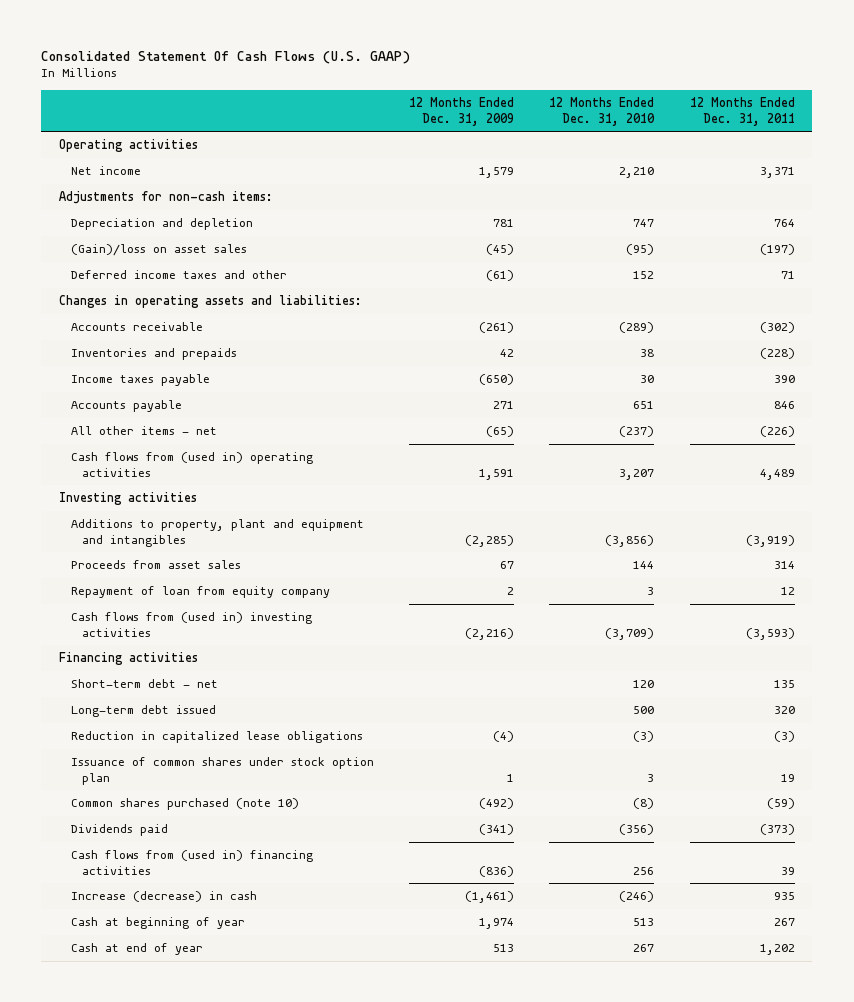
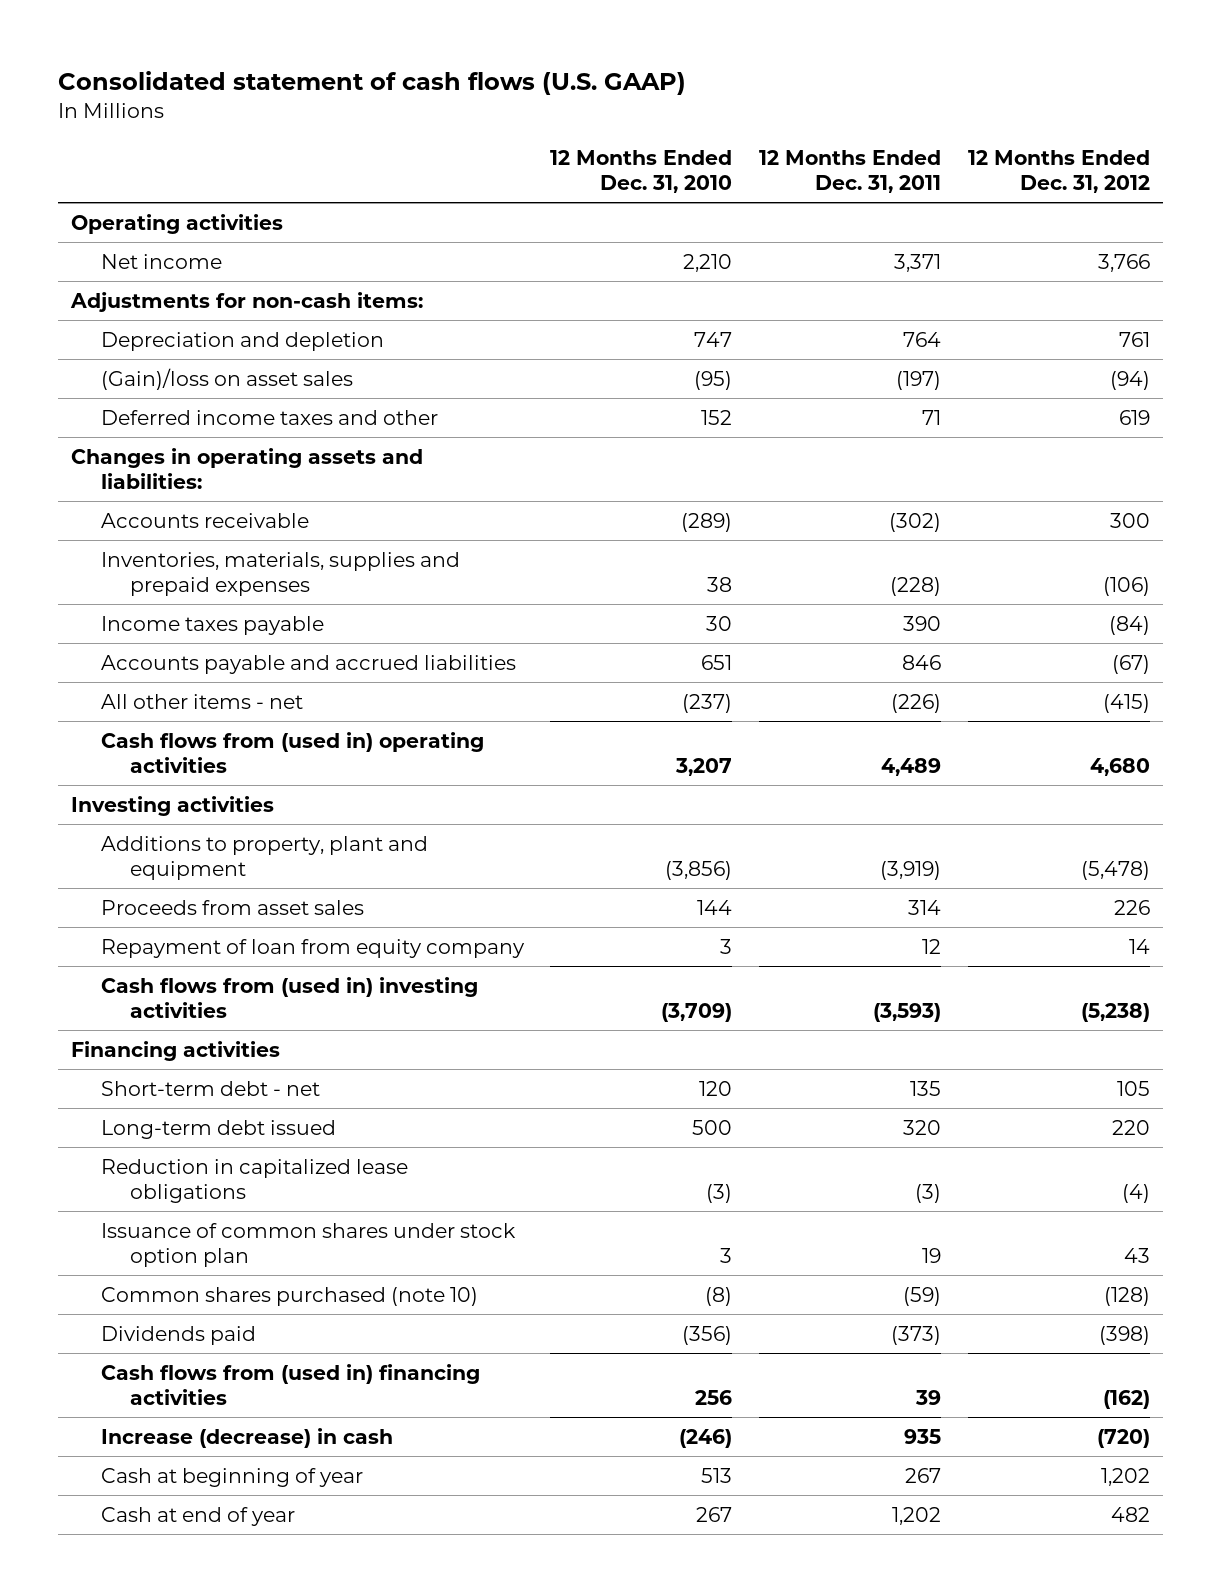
[41,50,411,64] Consolidated Statement Of Cash Flows (U.S. GAAP) -> [57,71,686,96] Consolidated statement of cash flows (U.S. GAAP)
[408,96,514,126] 12 Months Ended Dec. 31, 2009 -> none
none -> [967,150,1150,194] 12 Months Ended Dec. 31, 2012
[70,348,237,361] Inventories and prepaids -> [100,551,460,596] Inventories, materials, supplies and prepaid expenses
[70,400,182,413] Accounts payable -> [100,654,516,674] Accounts payable and accrued liabilities
[70,519,364,547] Additions to property, plant and equipment and intangibles -> [100,835,428,880] Additions to property, plant and equipment

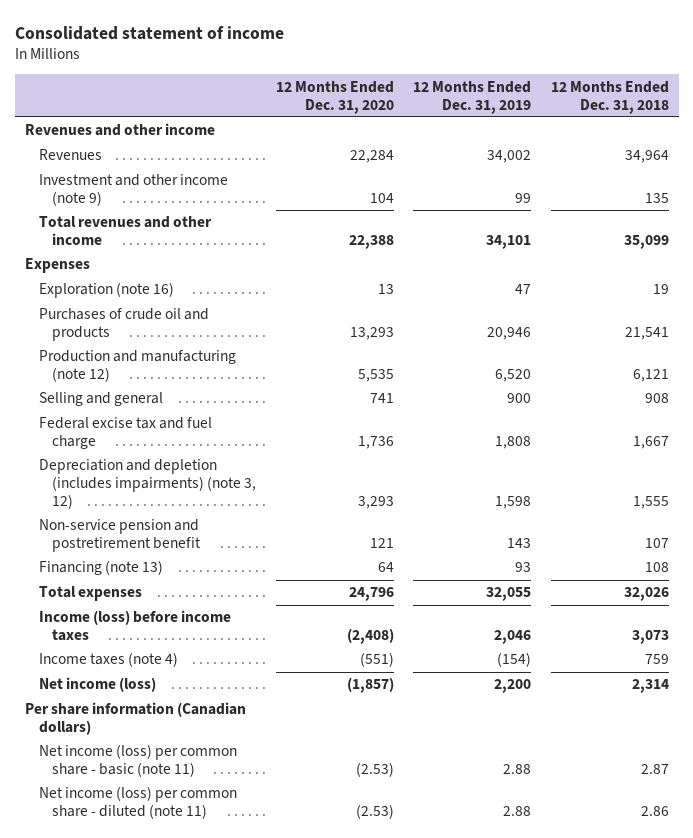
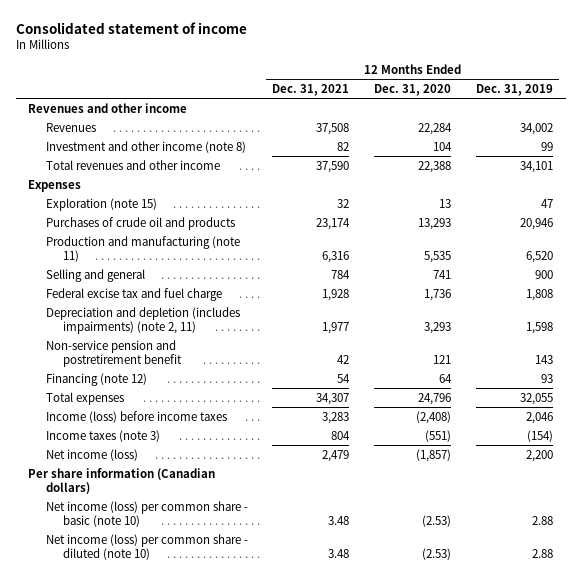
[550,80,669,114] 12 Months Ended Dec. 31, 2018 -> none
none -> [272,84,350,97] Dec. 31, 2021
[38,174,228,207] Investment and other income (note 9) -> [45,140,246,153] Investment and other income (note 8)
[38,282,174,299] Exploration (note 16) -> [45,197,157,211] Exploration (note 15)
[38,350,236,383] Production and manufacturing (note 12) -> [45,235,240,262] Production and manufacturing (note 11)
[38,459,257,509] Depreciation and depletion (includes impairments) (note 3, 12) -> [45,306,240,334] Depreciation and depletion (includes impairments) (note 2, 11)
[38,560,163,576] Financing (note 13) -> [45,372,147,386] Financing (note 12)
[38,652,178,668] Income taxes (note 4) -> [45,429,160,442] Income taxes (note 3)
[38,744,237,778] Net income (loss) per common share - basic (note 11) -> [45,500,248,527] Net income (loss) per common share - basic (note 10)
[38,786,237,820] Net income (loss) per common share - diluted (note 11) -> [45,533,248,560] Net income (loss) per common share - diluted (note 10)

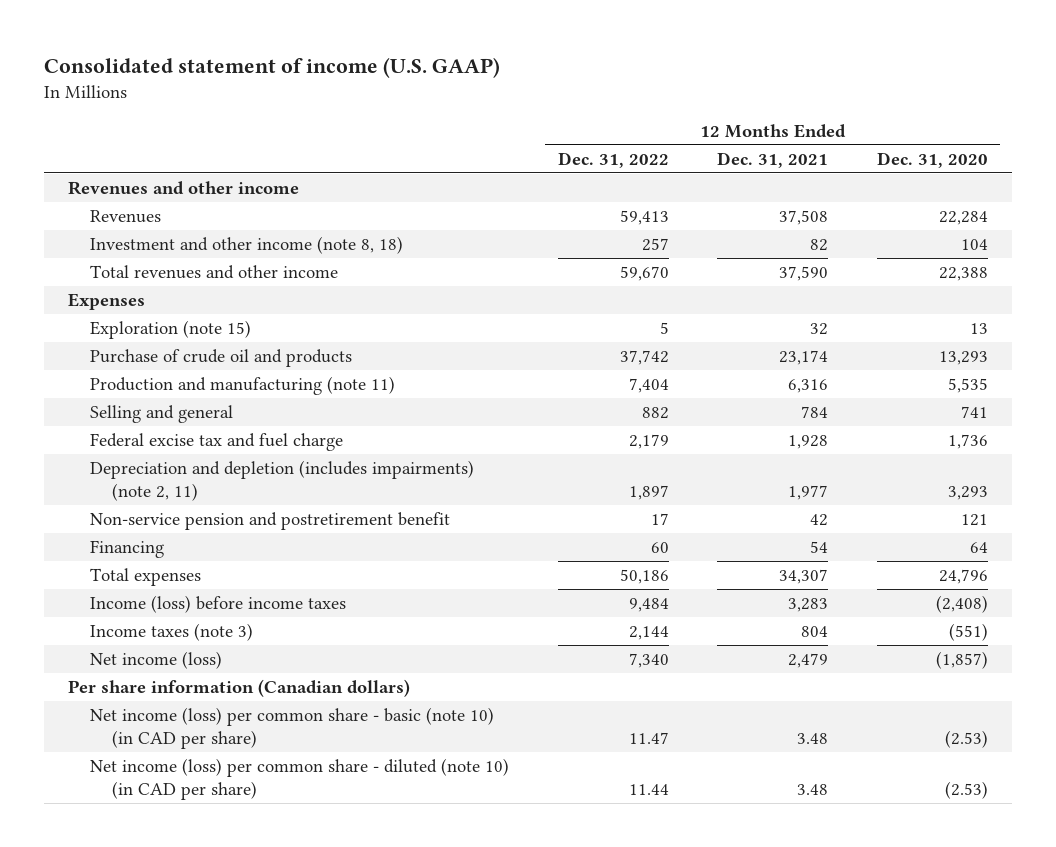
[15,21,247,34] Consolidated statement of income -> [43,56,500,78] Consolidated statement of income (U.S. GAAP)
[476,84,554,97] Dec. 31, 2019 -> none
none -> [557,151,669,168] Dec. 31, 2022
[45,140,246,153] Investment and other income (note 8) -> [89,236,403,255] Investment and other income (note 8, 18)
[45,216,235,230] Purchases of crude oil and products -> [89,349,352,368] Purchase of crude oil and products
[45,372,147,386] Financing (note 12) -> [89,540,164,559] Financing
[45,500,248,527] Net income (loss) per common share - basic (note 10) -> [89,707,494,749] Net income (loss) per common share - basic (note 10) (in CAD per share)
[45,533,248,560] Net income (loss) per common share - diluted (note 10) -> [89,758,509,800] Net income (loss) per common share - diluted (note 10) (in CAD per share)

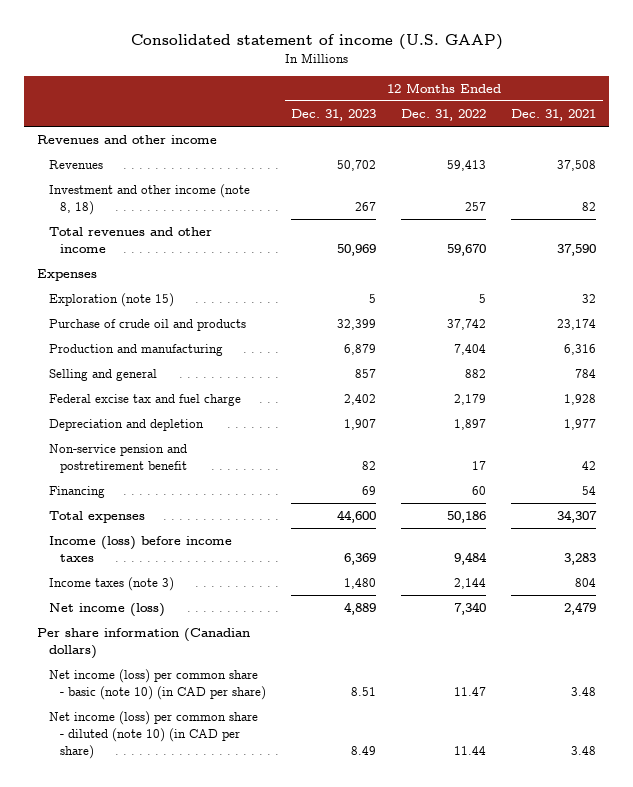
[876,151,988,168] Dec. 31, 2020 -> none
none -> [291,109,377,122] Dec. 31, 2023
[89,376,395,396] Production and manufacturing (note 11) -> [48,344,223,357] Production and manufacturing
[89,460,474,501] Depreciation and depletion (includes impairments) (note 2, 11) -> [48,419,204,432] Depreciation and depletion

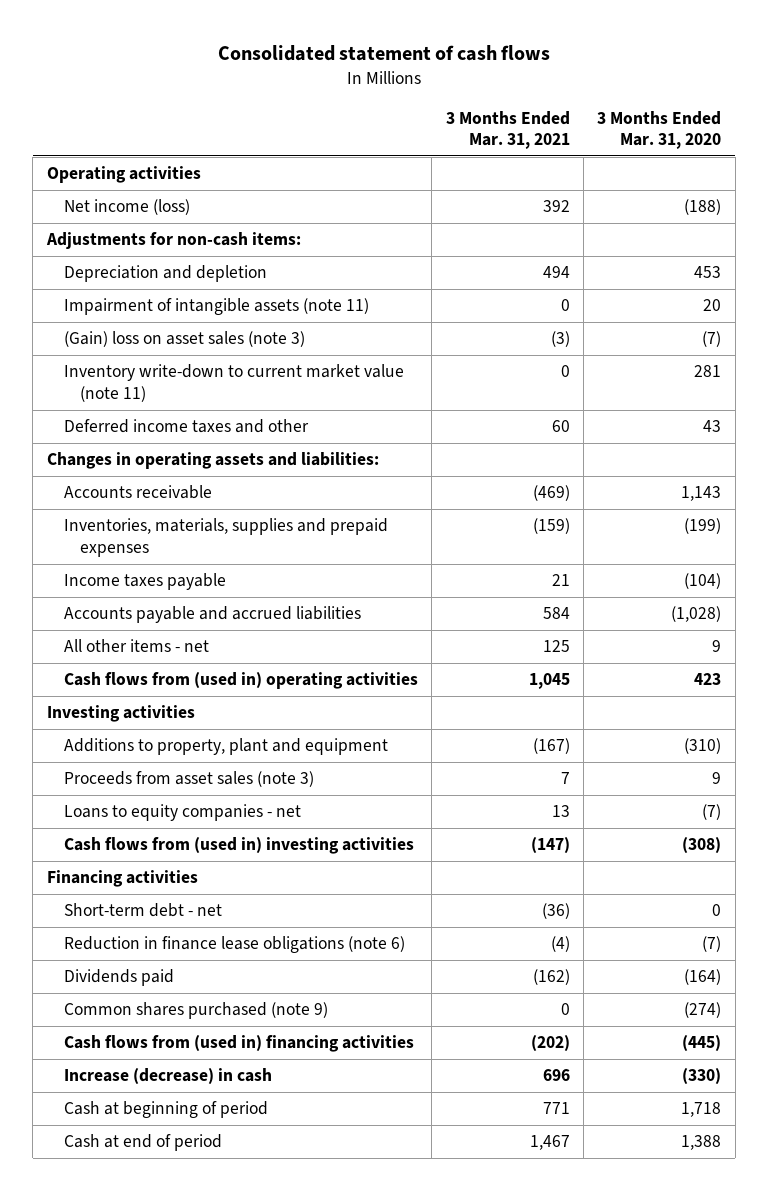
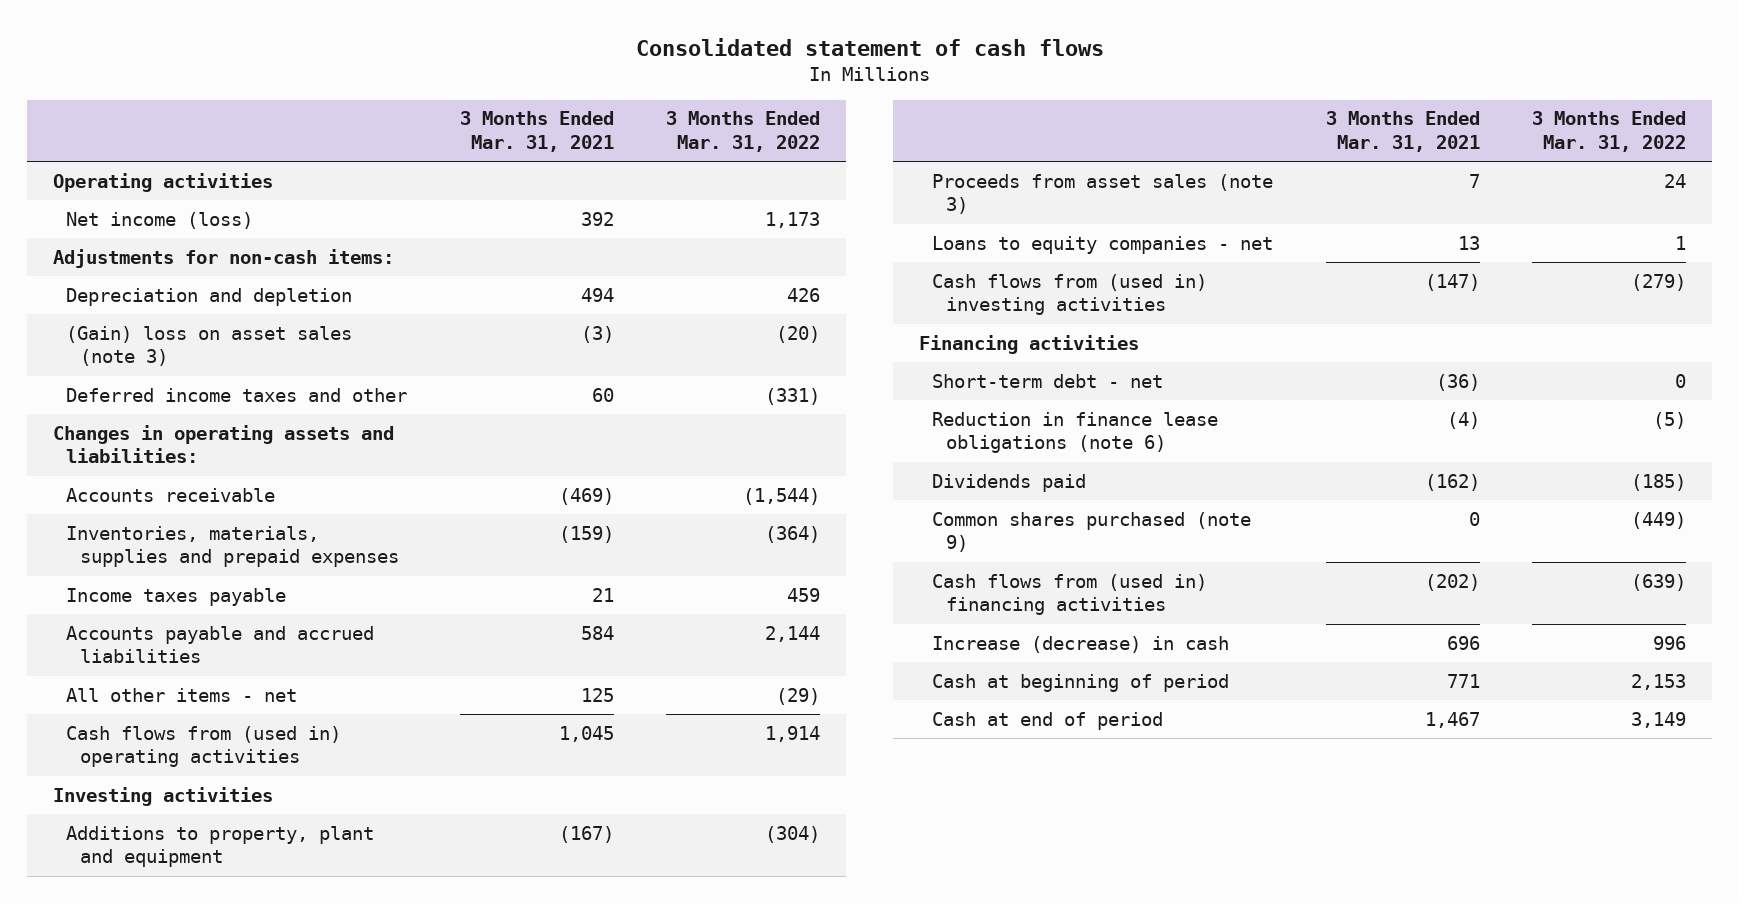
[597,110,722,150] 3 Months Ended Mar. 31, 2020 -> none
none -> [666,111,821,153] 3 Months Ended Mar. 31, 2022
[63,298,369,316] Impairment of intangible assets (note 11) -> none
[63,364,404,402] Inventory write-down to current market value (note 11) -> none

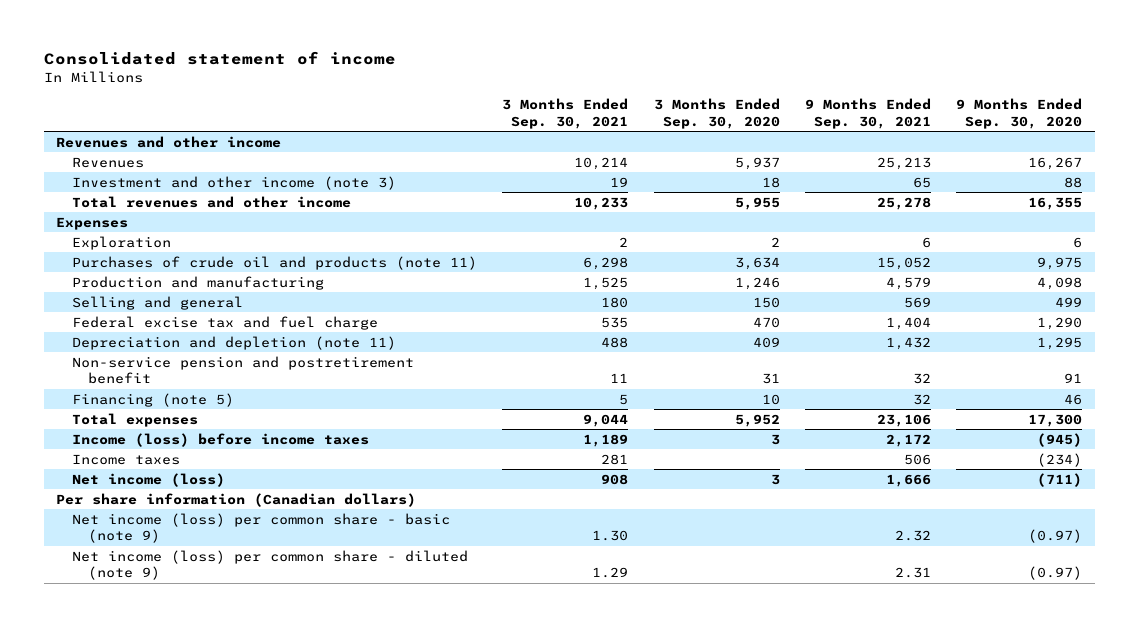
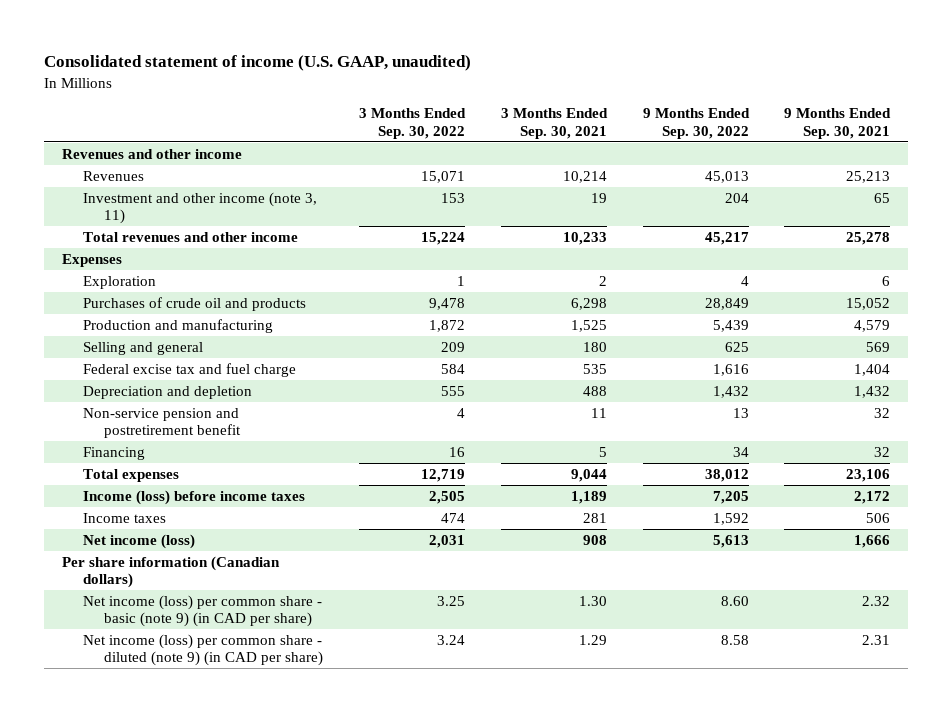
[43,50,396,65] Consolidated statement of income -> [44,55,472,72] Consolidated statement of income (U.S. GAAP, unaudited)
[653,98,780,129] 3 Months Ended Sep. 30, 2020 -> none
[956,98,1083,129] 9 Months Ended Sep. 30, 2020 -> none
none -> [359,108,467,139] 3 Months Ended Sep. 30, 2022
none -> [642,108,750,139] 9 Months Ended Sep. 30, 2022
[72,175,397,190] Investment and other income (note 3) -> [83,191,318,225] Investment and other income (note 3, 11)
[72,255,478,270] Purchases of crude oil and products (note 11) -> [83,296,307,311] Purchases of crude oil and products
[72,335,397,350] Depreciation and depletion (note 11) -> [83,385,253,399] Depreciation and depletion
[72,392,235,407] Financing (note 5) -> [83,446,146,460] Financing
[72,512,451,544] Net income (loss) per common share - basic (note 9) -> [83,594,323,628] Net income (loss) per common share - basic (note 9) (in CAD per share)
[72,549,469,581] Net income (loss) per common share - diluted (note 9) -> [83,633,324,667] Net income (loss) per common share - diluted (note 9) (in CAD per share)

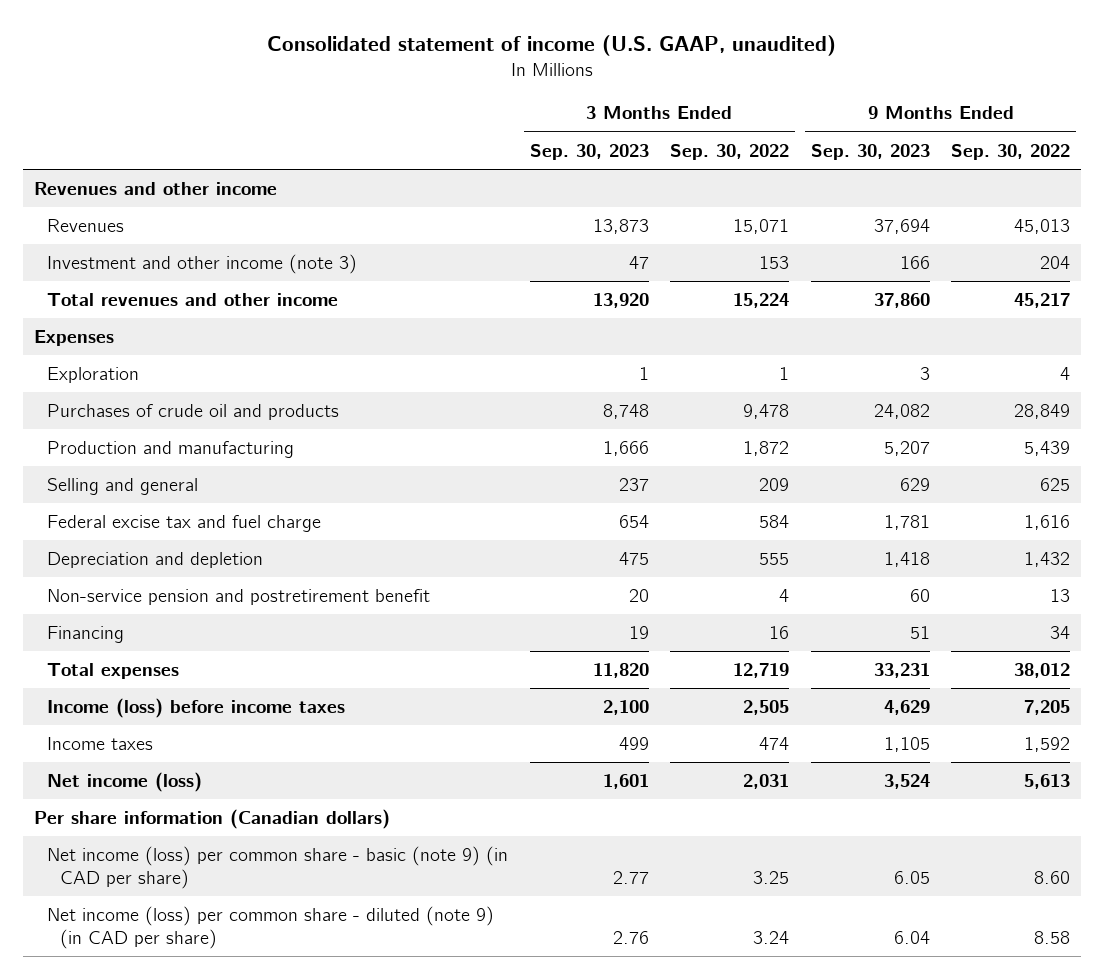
[500,108,608,139] 3 Months Ended Sep. 30, 2021 -> none
[784,108,892,139] 9 Months Ended Sep. 30, 2021 -> none
none -> [529,143,649,160] Sep. 30, 2023
none -> [810,143,930,160] Sep. 30, 2023
[83,191,318,225] Investment and other income (note 3, 11) -> [47,254,358,275] Investment and other income (note 3)

